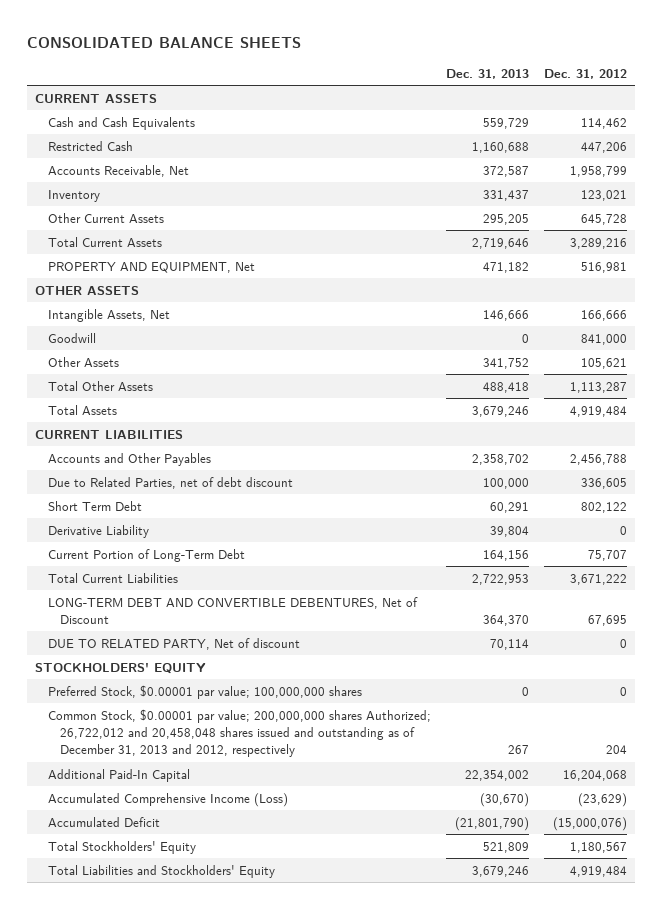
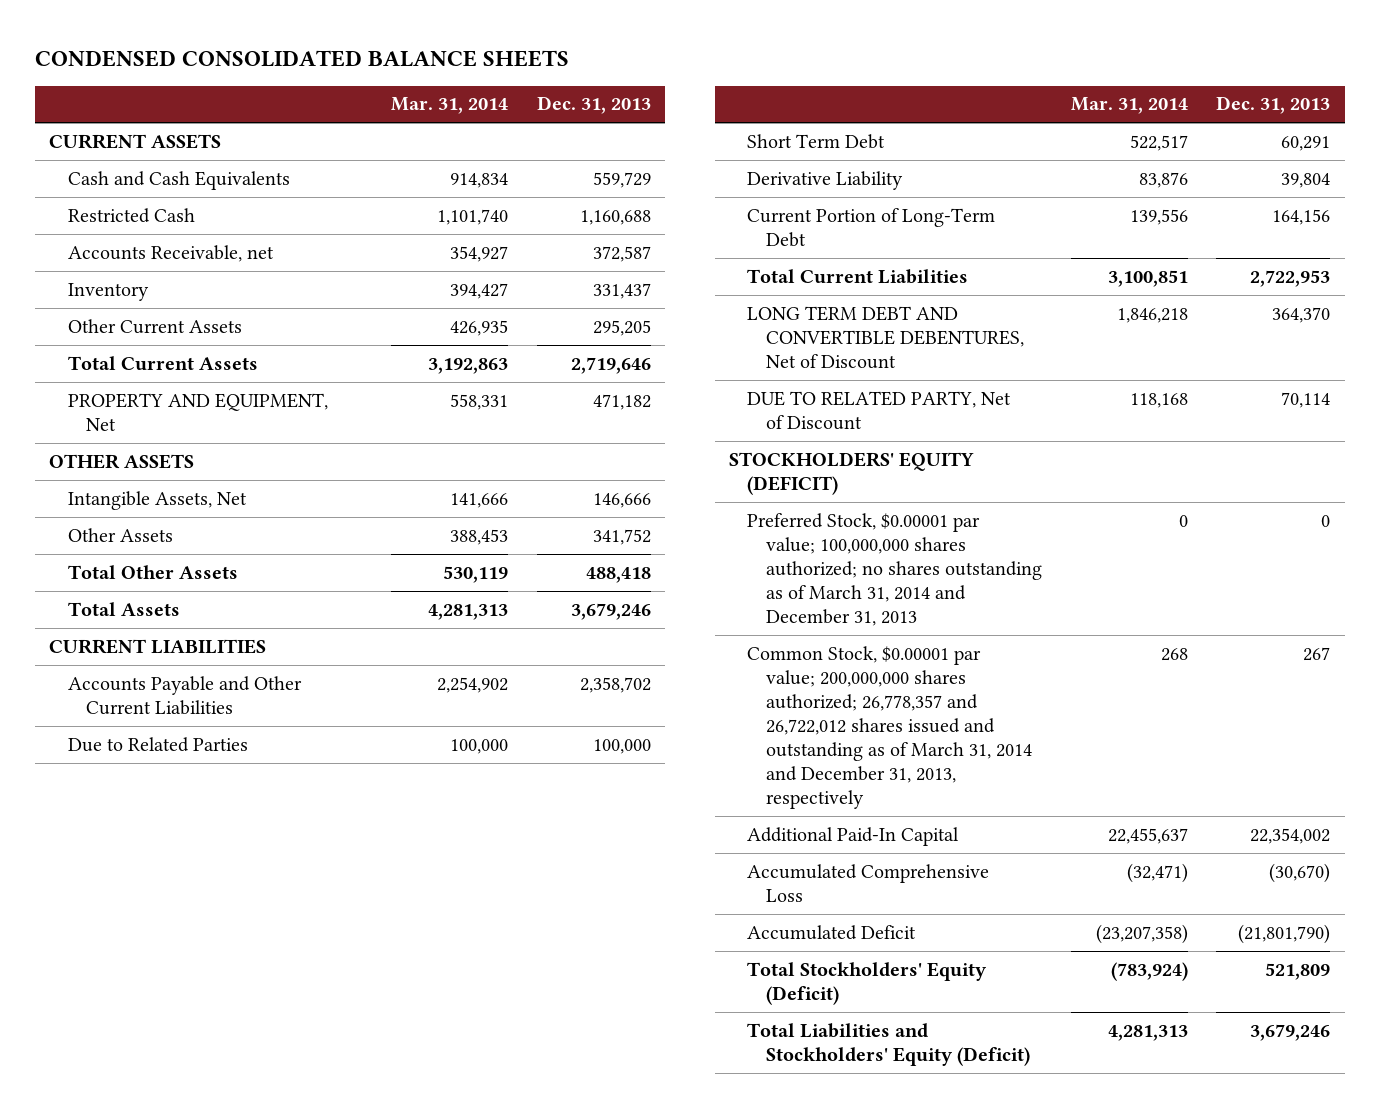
[27,36,302,48] CONSOLIDATED BALANCE SHEETS -> [34,49,569,67] CONDENSED CONSOLIDATED BALANCE SHEETS
[544,68,628,79] Dec. 31, 2012 -> none
none -> [390,97,508,115] Mar. 31, 2014
[47,164,189,177] Accounts Receivable, Net -> [67,244,274,262] Accounts Receivable, net
[47,332,96,343] Goodwill -> none
[47,452,211,466] Accounts and Other Payables -> [67,675,302,715] Accounts Payable and Other Current Liabilities
[47,476,293,489] Due to Related Parties, net of debt discount -> [67,736,248,752] Due to Related Parties
[47,596,418,624] LONG-TERM DEBT AND CONVERTIBLE DEBENTURES, Net of Discount -> [747,305,1024,369] LONG TERM DEBT AND CONVERTIBLE DEBENTURES, Net of Discount
[47,637,300,650] DUE TO RELATED PARTY, Net of discount -> [747,390,1012,430] DUE TO RELATED PARTY, Net of Discount
[35,662,207,674] STOCKHOLDERS' EQUITY -> [729,451,975,495] STOCKHOLDERS' EQUITY (DEFICIT)
[47,684,362,699] Preferred Stock, $0.00001 par value; 100,000,000 shares -> [747,512,1042,626] Preferred Stock, $0.00001 par value; 100,000,000 shares authorized; no shares outstanding as of March 31, 2014 and December 31, 2013
[47,708,431,757] Common Stock, $0.00001 par value; 200,000,000 shares Authorized; 26,722,012 and 20,458,048 shares issued and outstanding as of December 31, 2013 and 2012, respectively -> [747,645,1032,809] Common Stock, $0.00001 par value; 200,000,000 shares authorized; 26,778,357 and 26,722,012 shares issued and outstanding as of March 31, 2014 and December 31, 2013, respectively
[47,792,288,807] Accumulated Comprehensive Income (Loss) -> [747,863,990,902] Accumulated Comprehensive Loss
[47,840,196,854] Total Stockholders' Equity -> [747,961,988,1005] Total Stockholders' Equity (Deficit)
[47,864,275,878] Total Liabilities and Stockholders' Equity -> [747,1022,1030,1066] Total Liabilities and Stockholders' Equity (Deficit)

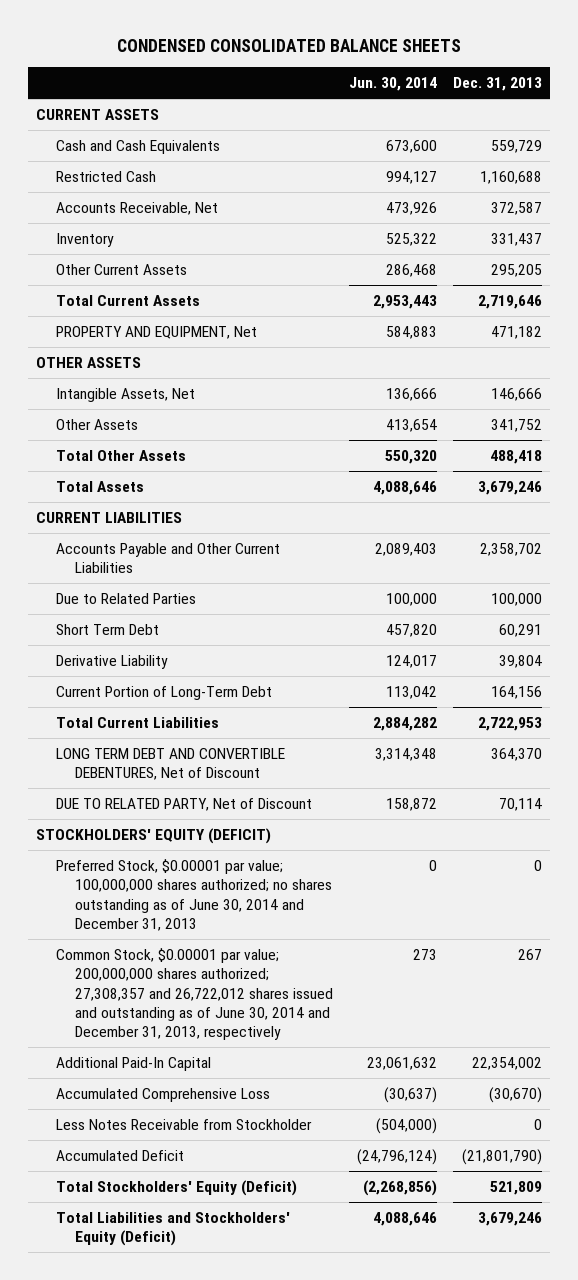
[390,97,508,115] Mar. 31, 2014 -> none
none -> [348,77,437,92] Jun. 30, 2014
[67,244,274,262] Accounts Receivable, net -> [55,201,218,215] Accounts Receivable, Net
[747,512,1042,626] Preferred Stock, $0.00001 par value; 100,000,000 shares authorized; no shares outstanding as of March 31, 2014 and December 31, 2013 -> [55,858,333,932] Preferred Stock, $0.00001 par value; 100,000,000 shares authorized; no shares outstanding as of June 30, 2014 and December 31, 2013
[747,645,1032,809] Common Stock, $0.00001 par value; 200,000,000 shares authorized; 26,778,357 and 26,722,012 shares issued and outstanding as of March 31, 2014 and December 31, 2013, respectively -> [55,947,334,1041] Common Stock, $0.00001 par value; 200,000,000 shares authorized; 27,308,357 and 26,722,012 shares issued and outstanding as of June 30, 2014 and December 31, 2013, respectively
none -> [55,1118,312,1130] Less Notes Receivable from Stockholder

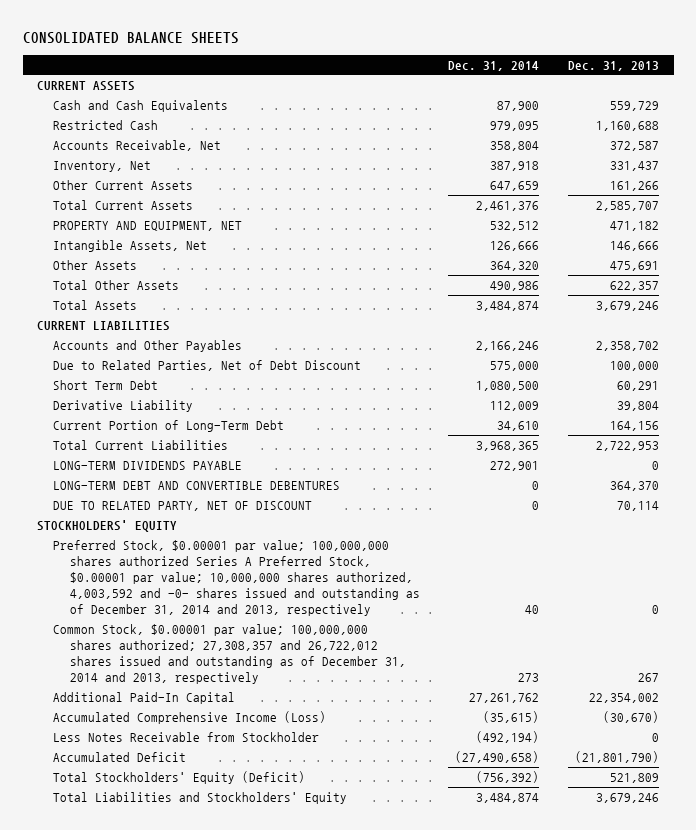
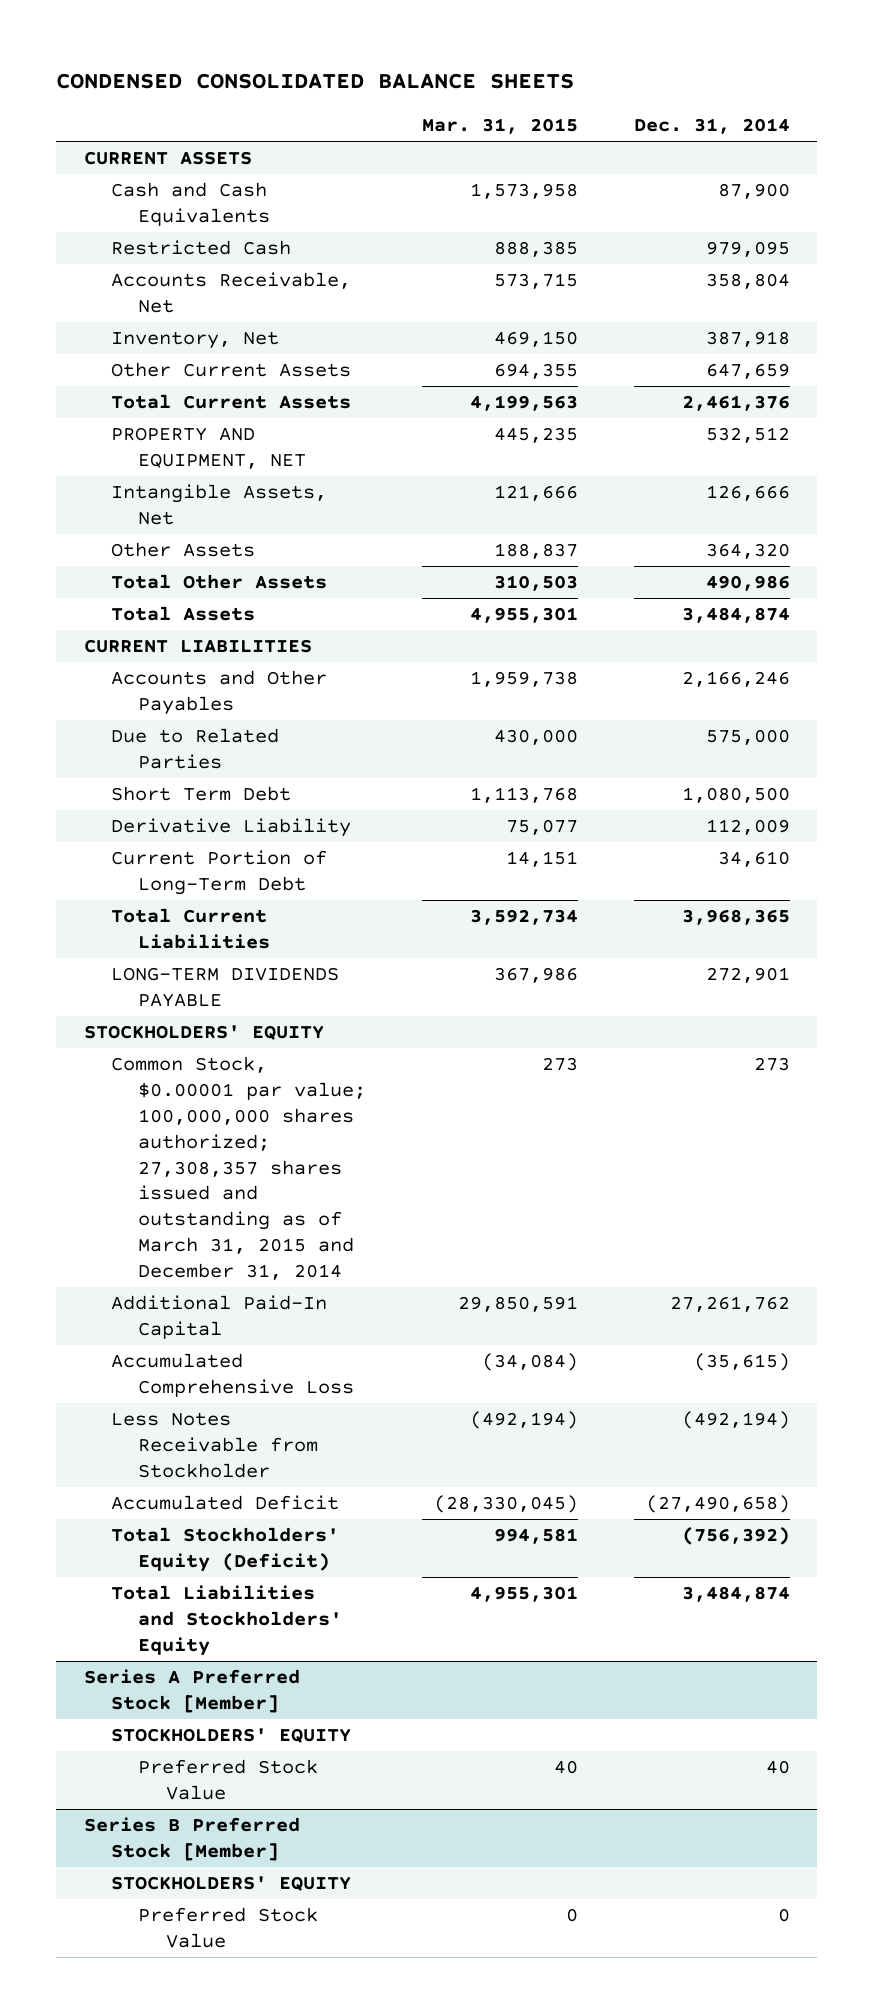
[22,32,239,45] CONSOLIDATED BALANCE SHEETS -> [55,72,574,89] CONDENSED CONSOLIDATED BALANCE SHEETS
[568,60,660,71] Dec. 31, 2013 -> none
none -> [422,117,579,134] Mar. 31, 2015
[53,359,362,371] Due to Related Parties, Net of Debt Discount -> [111,728,280,770] Due to Related Parties
[53,480,341,490] LONG-TERM DEBT AND CONVERTIBLE DEBENTURES -> none
[53,500,313,511] DUE TO RELATED PARTY, NET OF DISCOUNT -> none
[53,539,420,616] Preferred Stock, $0.00001 par value; 100,000,000 shares authorized Series A Preferred Stock, $0.00001 par value; 10,000,000 shares authorized, 4,003,592 and -0- shares issued and outstanding as of December 31, 2014 and 2013, respectively -> none
[53,623,406,684] Common Stock, $0.00001 par value; 100,000,000 shares authorized; 27,308,357 and 26,722,012 shares issued and outstanding as of December 31, 2014 and 2013, respectively -> [111,1056,367,1280] Common Stock, $0.00001 par value; 100,000,000 shares authorized; 27,308,357 shares issued and outstanding as of March 31, 2015 and December 31, 2014
[53,710,327,724] Accumulated Comprehensive Income (Loss) -> [111,1353,355,1398] Accumulated Comprehensive Loss
none -> [83,1669,300,1714] Series A Preferred Stock [Member]
none -> [111,1728,352,1744] STOCKHOLDERS' EQUITY
none -> [138,1759,319,1801] Preferred Stock Value
none -> [83,1817,300,1862] Series B Preferred Stock [Member]
none -> [111,1876,352,1892] STOCKHOLDERS' EQUITY
none -> [138,1907,319,1949] Preferred Stock Value

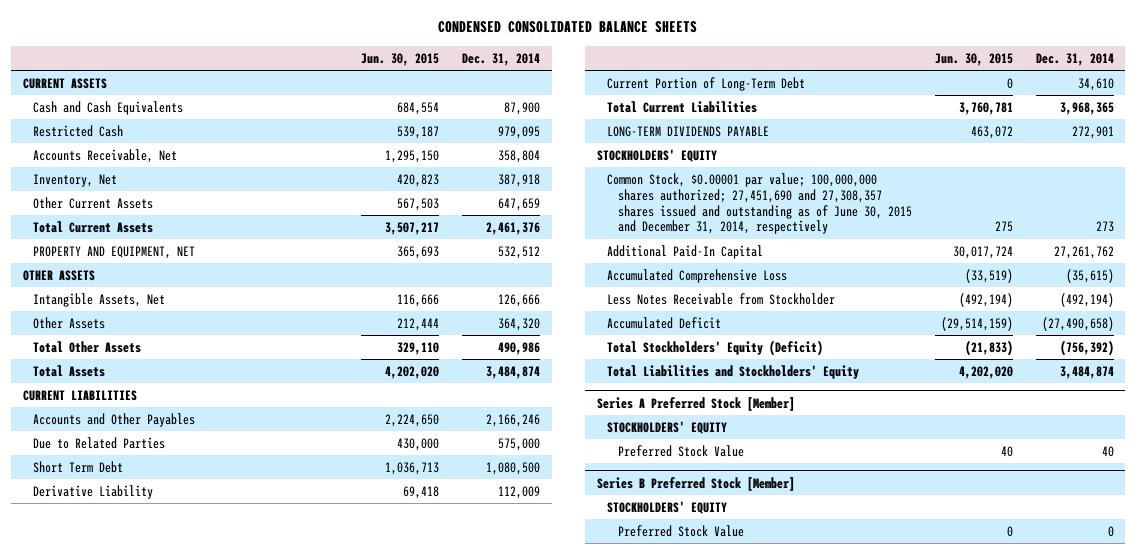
[422,117,579,134] Mar. 31, 2015 -> none
none -> [360,52,439,66] Jun. 30, 2015
none -> [22,269,95,281] OTHER ASSETS
[111,1056,367,1280] Common Stock, $0.00001 par value; 100,000,000 shares authorized; 27,308,357 shares issued and outstanding as of March 31, 2015 and December 31, 2014 -> [607,172,912,235] Common Stock, $0.00001 par value; 100,000,000 shares authorized; 27,451,690 and 27,308,357 shares issued and outstanding as of June 30, 2015 and December 31, 2014, respectively

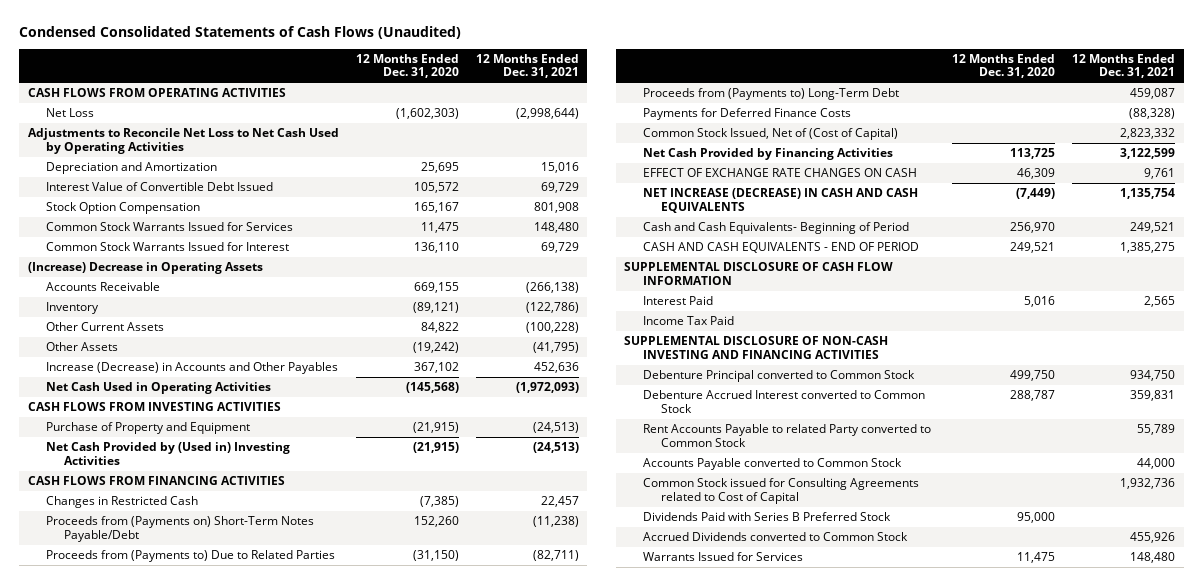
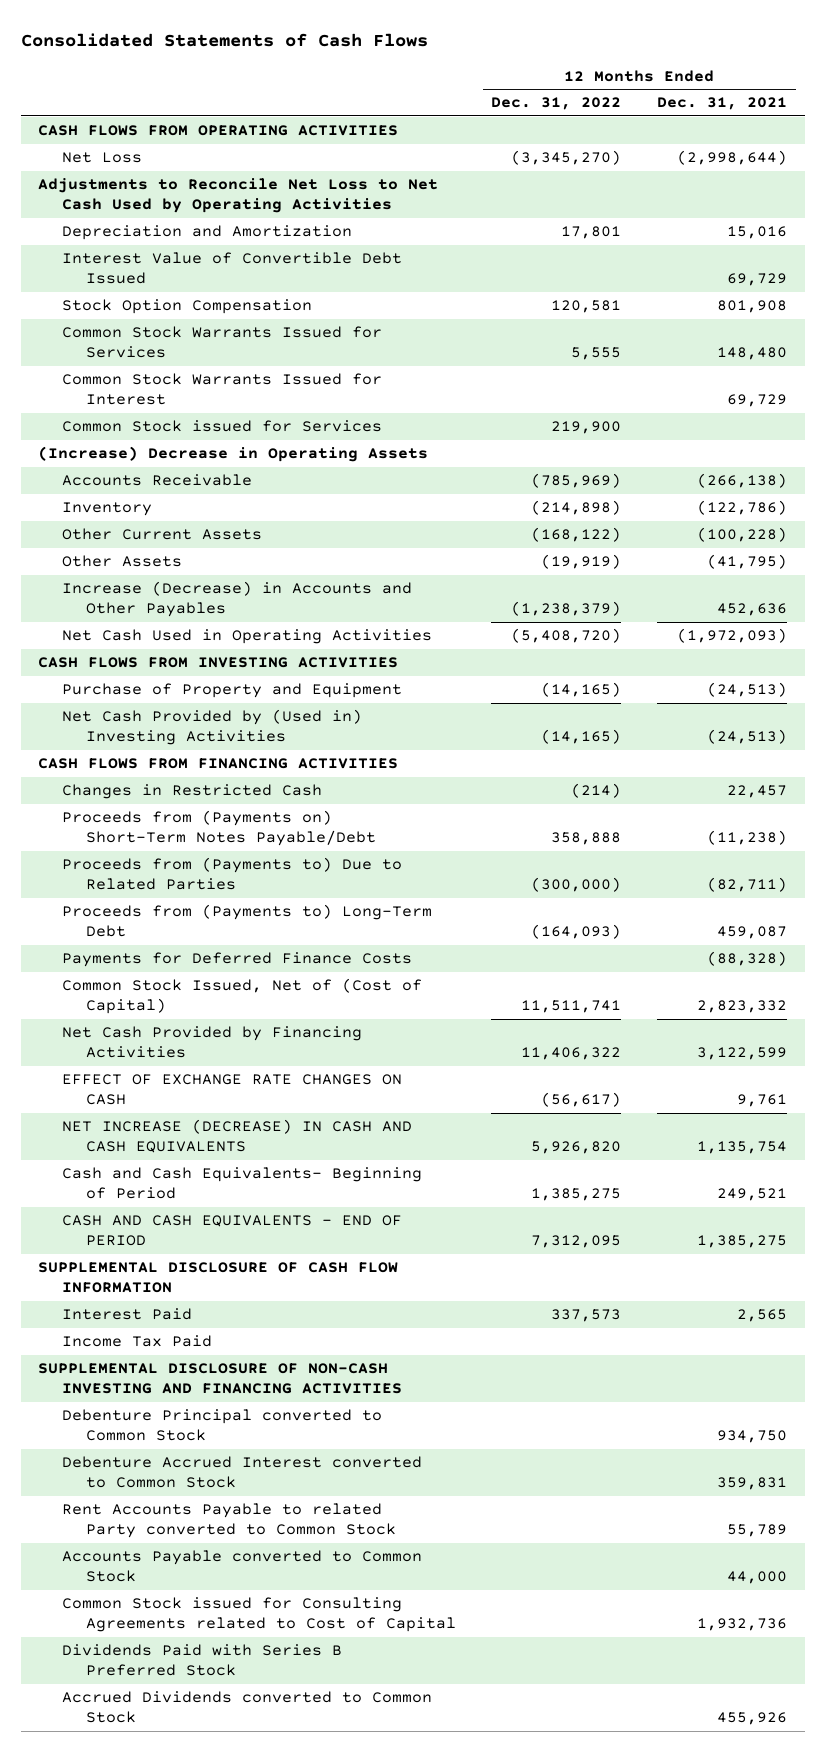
[19,25,462,39] Condensed Consolidated Statements of Cash Flows (Unaudited) -> [20,33,428,48] Consolidated Statements of Cash Flows
[355,53,459,79] 12 Months Ended Dec. 31, 2020 -> none
none -> [491,97,622,111] Dec. 31, 2022
none -> [62,420,383,433] Common Stock issued for Services
[642,552,803,562] Warrants Issued for Services -> none

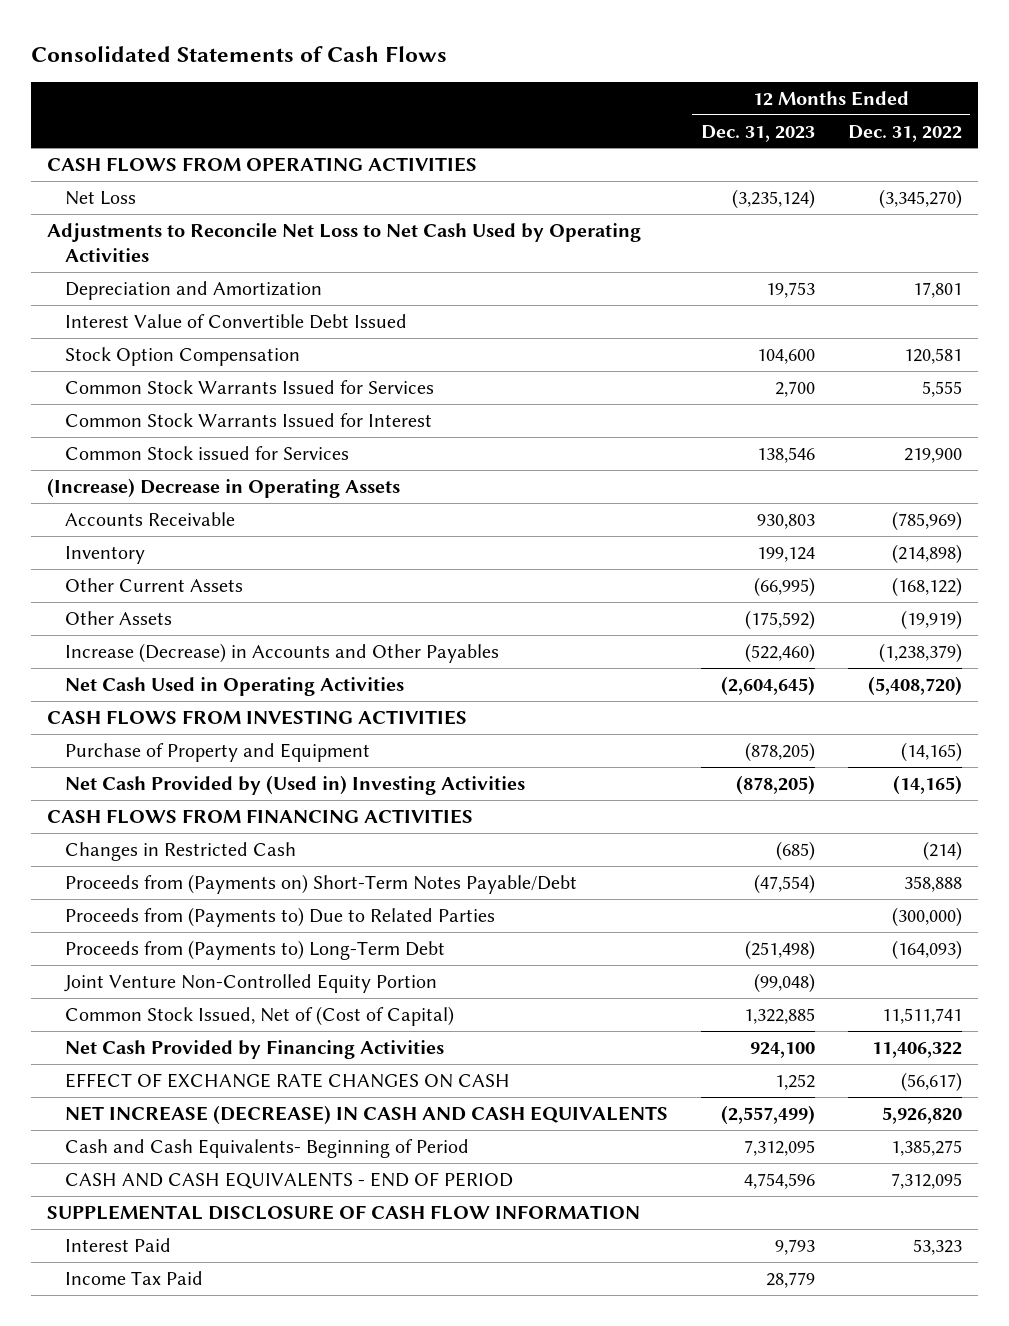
[656,97,787,111] Dec. 31, 2021 -> none
none -> [700,124,815,142] Dec. 31, 2023
[62,952,413,968] Payments for Deferred Finance Costs -> none
none -> [63,973,437,993] Joint Venture Non-Controlled Equity Portion
[551,1309,622,1323] 337,573 -> [912,1238,962,1255] 53,323
[38,1363,403,1395] SUPPLEMENTAL DISCLOSURE OF NON-CASH INVESTING AND FINANCING ACTIVITIES -> none
[62,1409,383,1442] Debenture Principal converted to Common Stock -> none
[62,1456,423,1489] Debenture Accrued Interest converted to Common Stock -> none
[62,1503,396,1539] Rent Accounts Payable to related Party converted to Common Stock -> none
[62,1550,423,1583] Accounts Payable converted to Common Stock -> none
[62,1597,456,1633] Common Stock issued for Consulting Agreements related to Cost of Capital -> none
[62,1644,343,1677] Dividends Paid with Series B Preferred Stock -> none
[62,1691,433,1724] Accrued Dividends converted to Common Stock -> none

